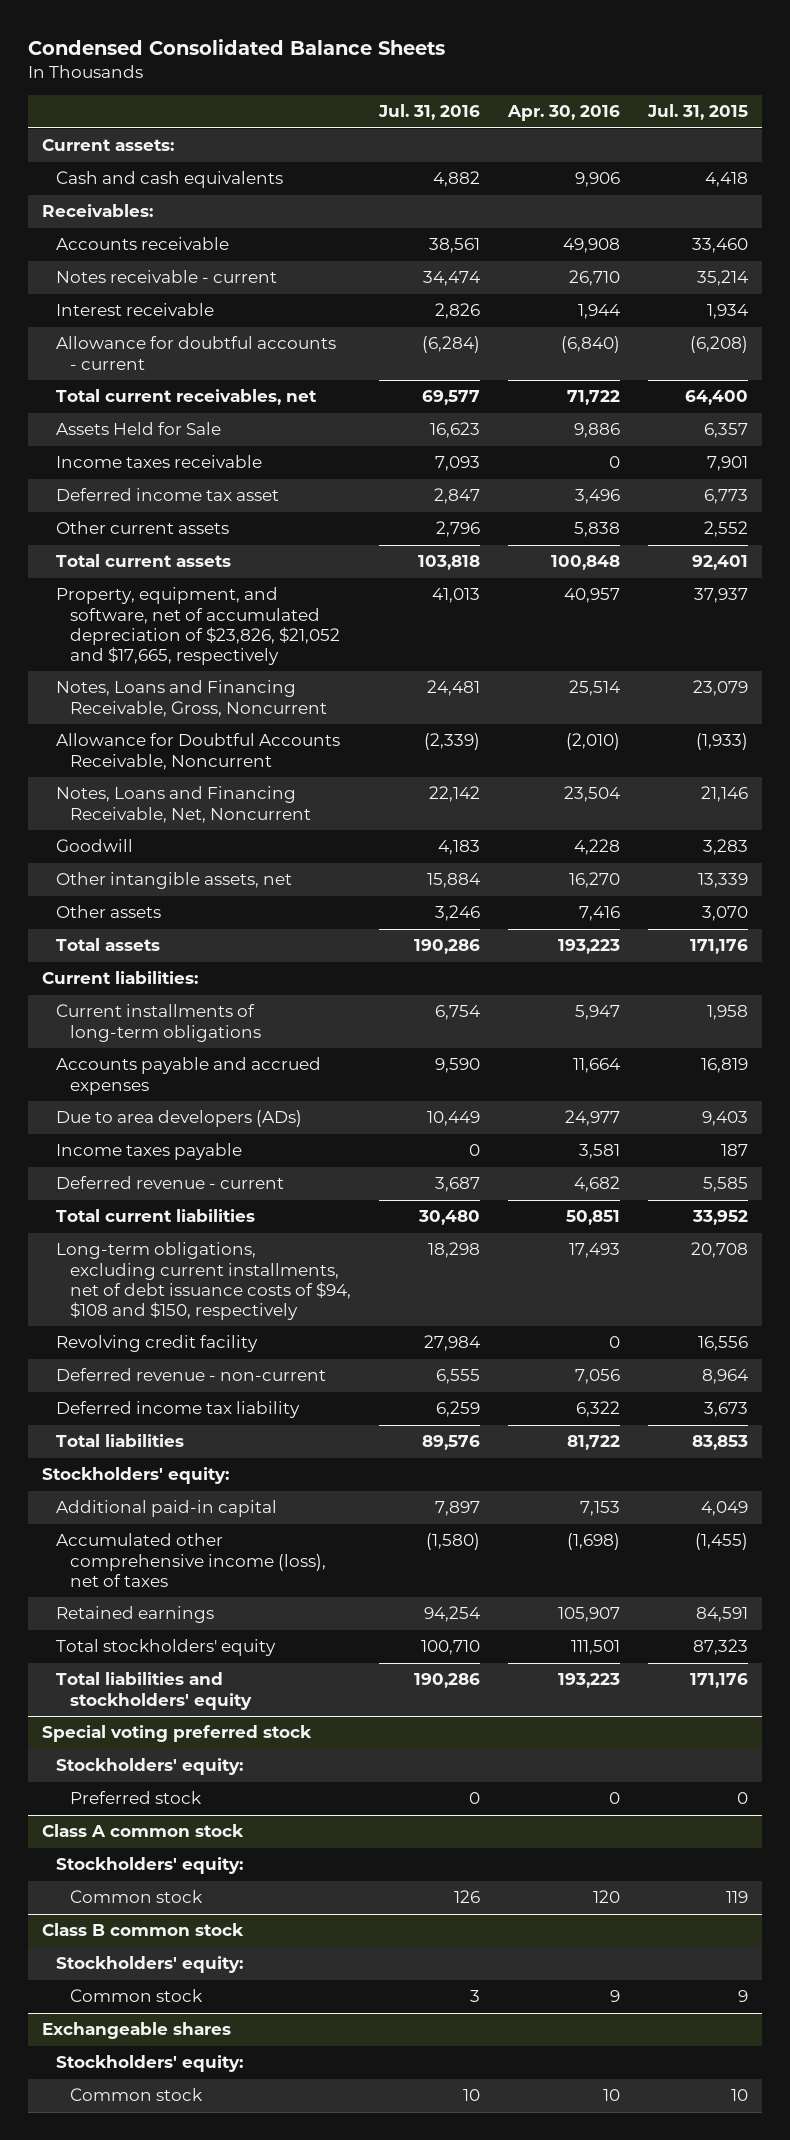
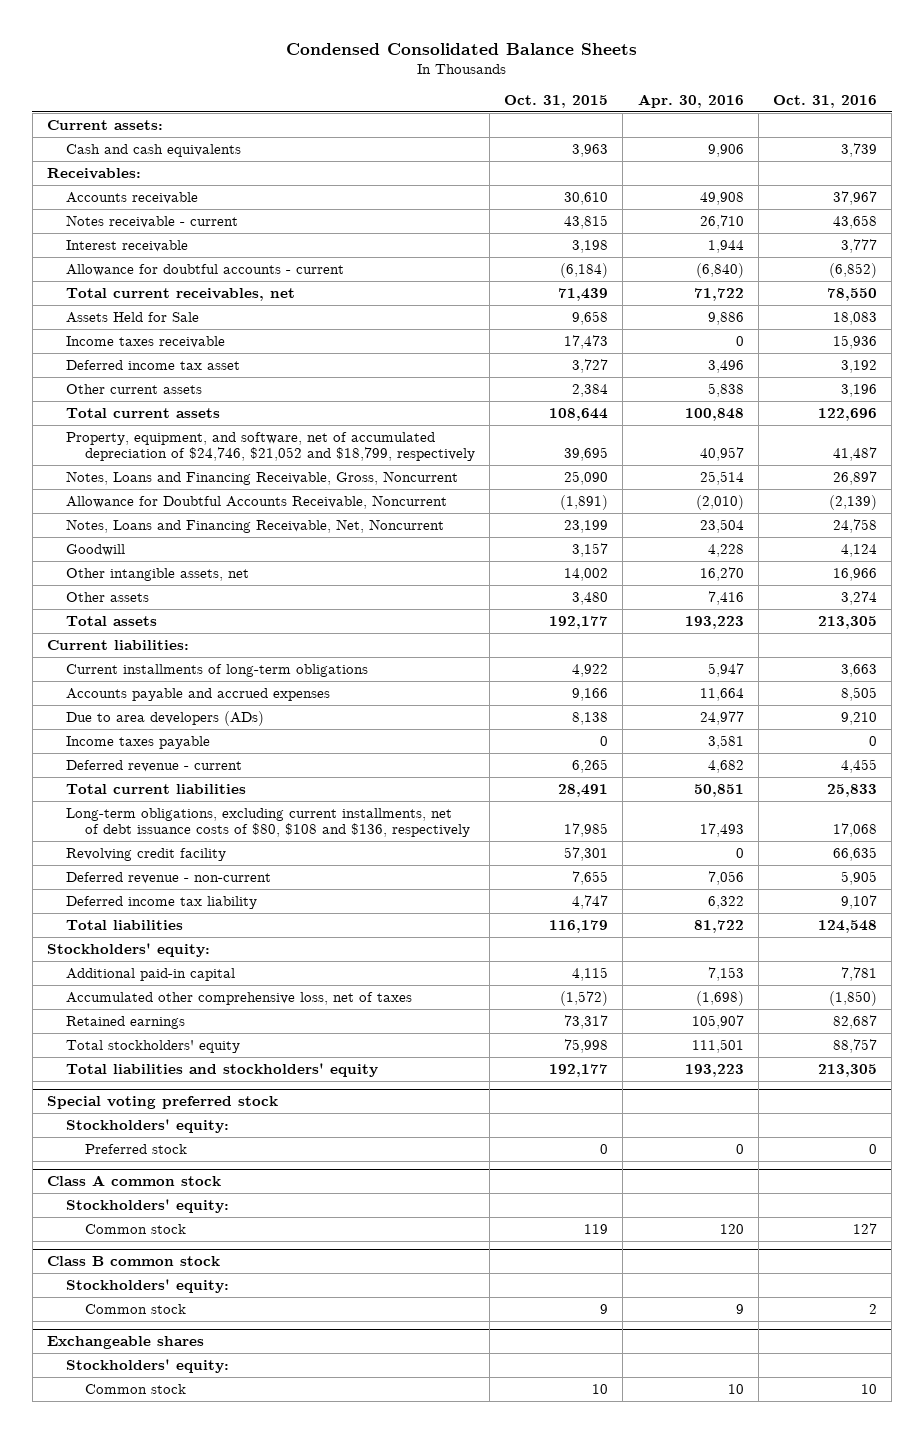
[377,104,480,121] Jul. 31, 2016 -> none
[647,104,749,121] Jul. 31, 2015 -> none
none -> [504,94,609,108] Oct. 31, 2015
none -> [772,94,877,108] Oct. 31, 2016
[55,587,340,666] Property, equipment, and software, net of accumulated depreciation of $23,826, $21,052 and $17,665, respectively -> [66,431,476,462] Property, equipment, and software, net of accumulated depreciation of $24,746, $21,052 and $18,799, respectively
[55,1242,351,1321] Long-term obligations, excluding current installments, net of debt issuance costs of $94, $108 and $150, respectively -> [66,807,471,838] Long-term obligations, excluding current installments, net of debt issuance costs of $80, $108 and $136, respectively
[55,1533,326,1587] Accumulated other comprehensive income (loss), net of taxes -> [66,991,413,1005] Accumulated other comprehensive loss, net of taxes

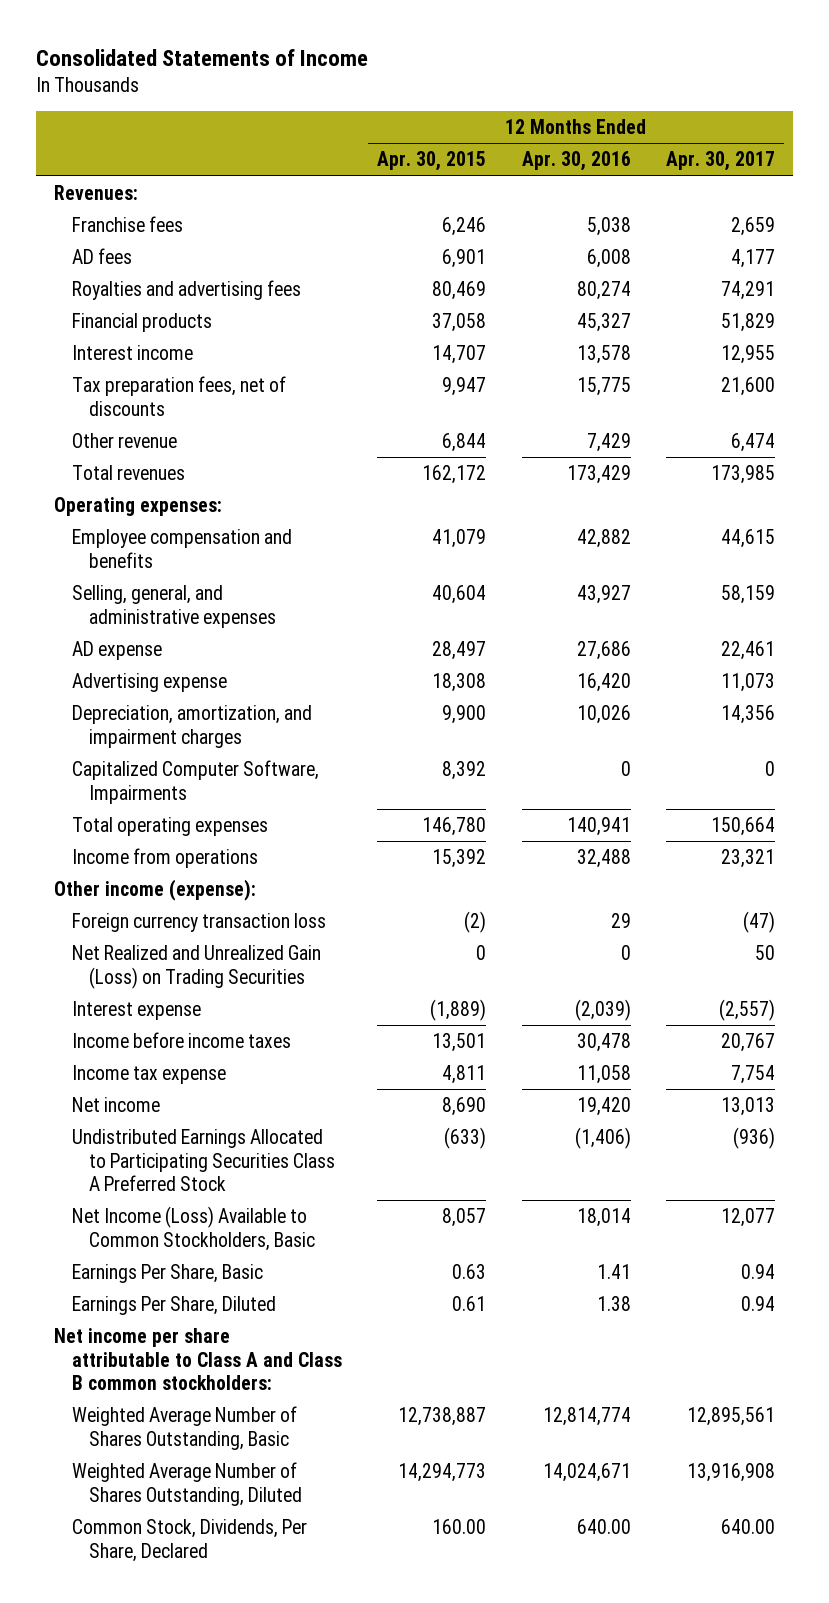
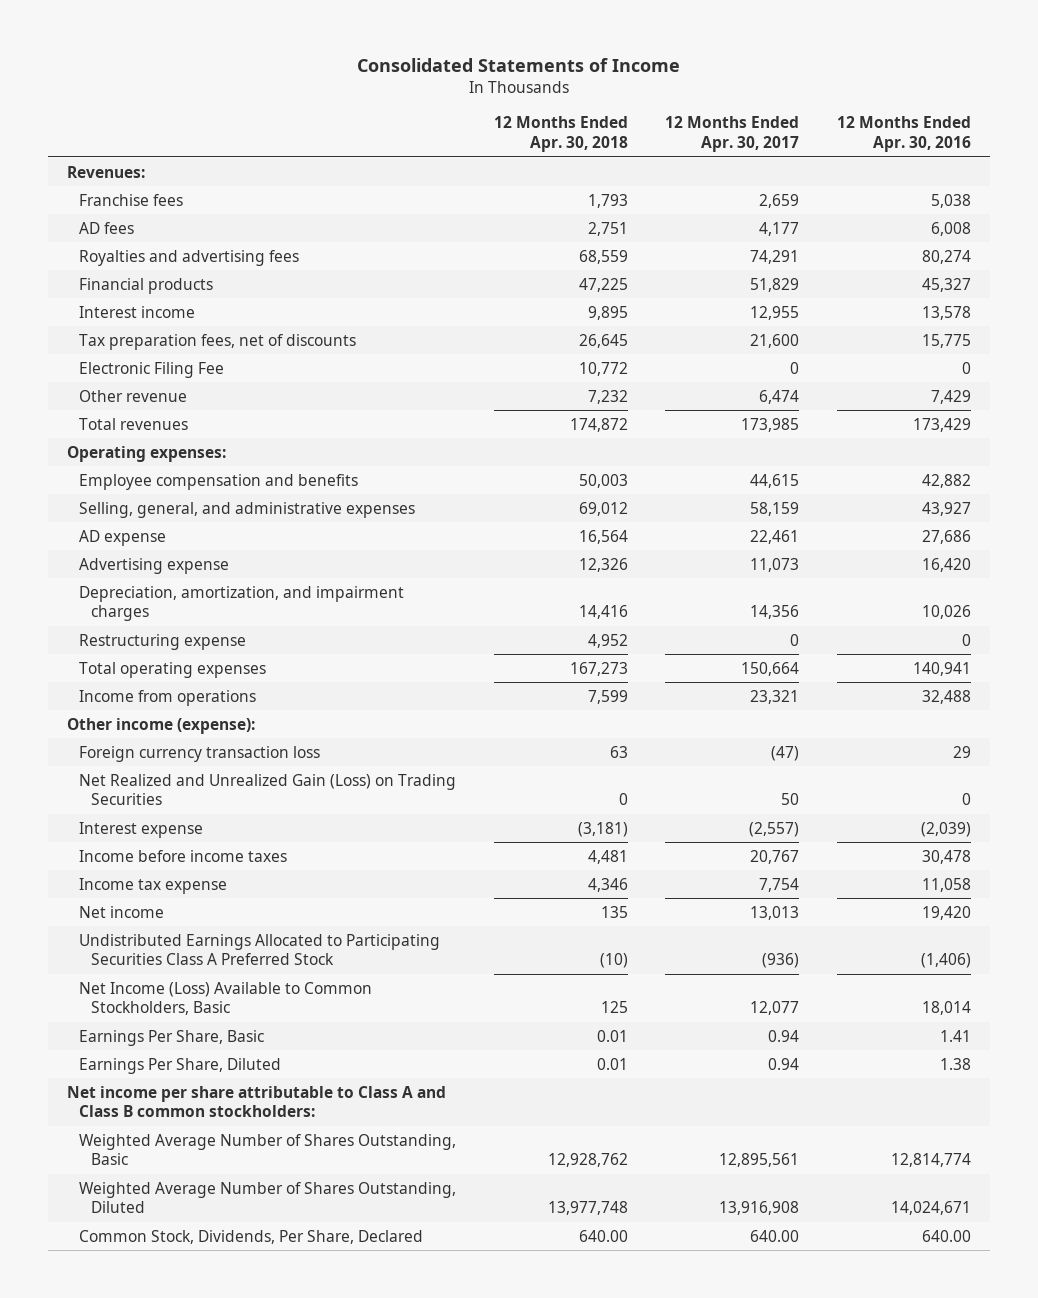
[377,151,487,172] Apr. 30, 2015 -> none
none -> [493,116,628,152] 12 Months Ended Apr. 30, 2018
none -> [78,361,224,378] Electronic Filing Fee
[71,759,319,804] Capitalized Computer Software, Impairments -> none
none -> [78,633,246,650] Restructuring expense

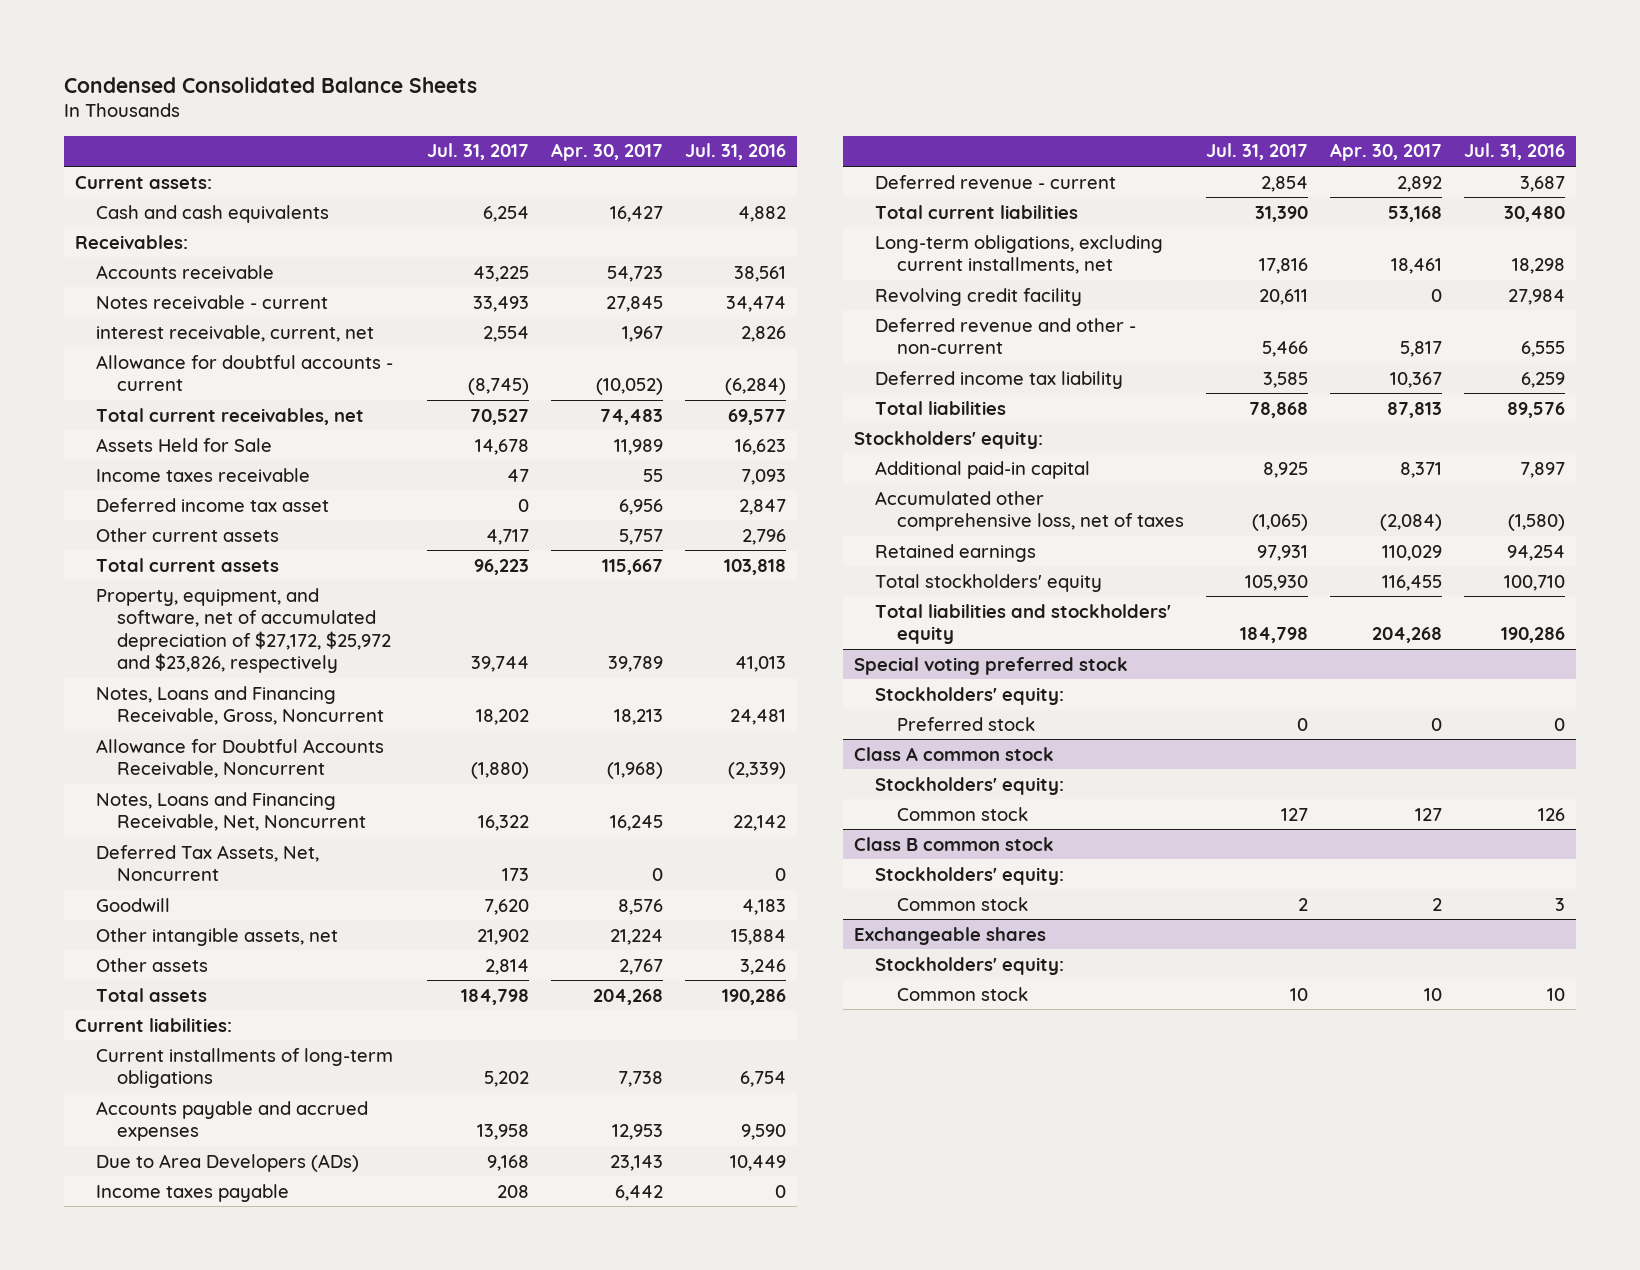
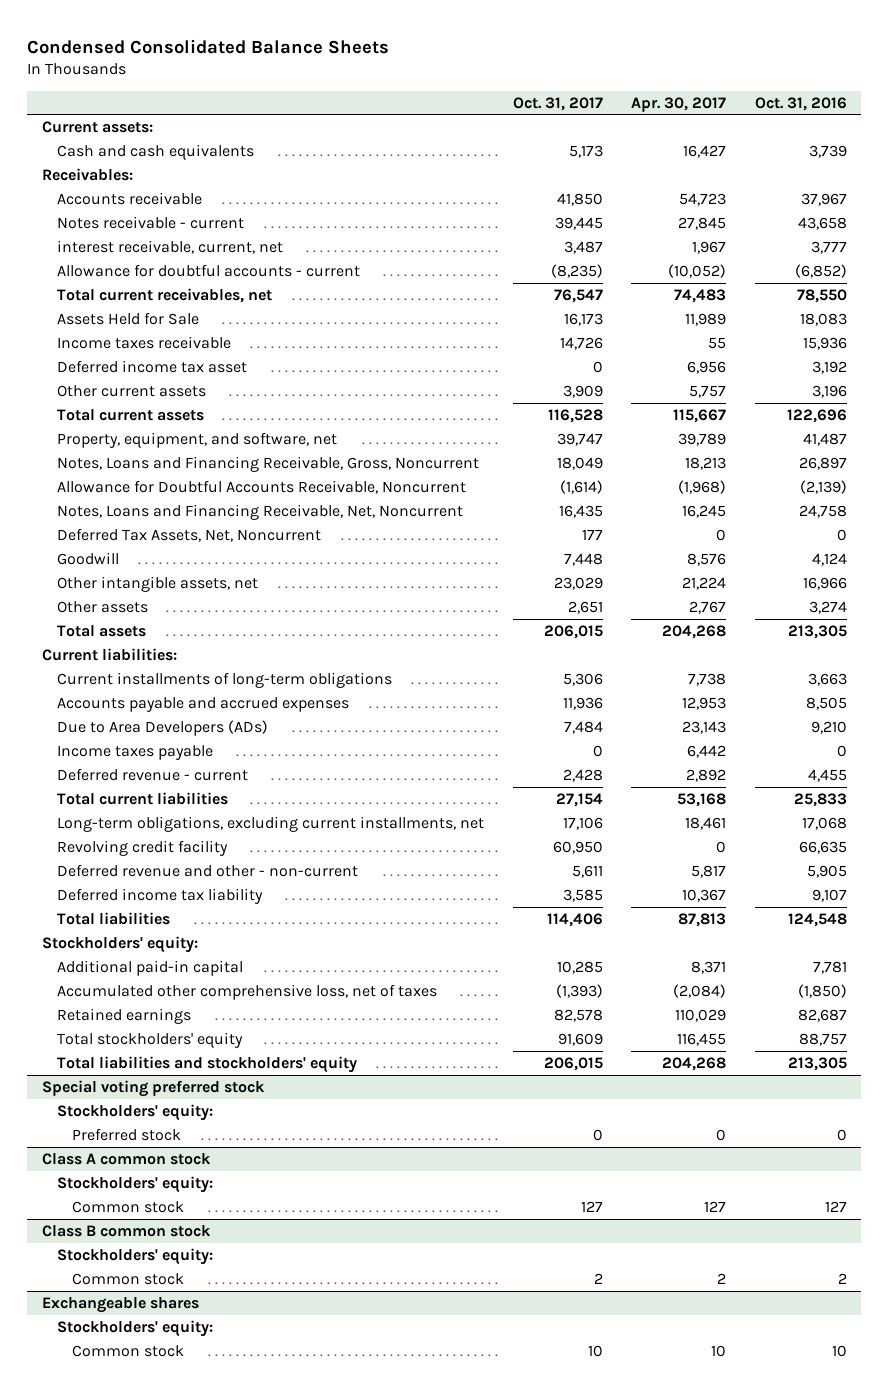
[426,143,529,161] Jul. 31, 2017 -> none
[685,143,787,161] Jul. 31, 2016 -> none
none -> [512,96,603,111] Oct. 31, 2017
none -> [754,96,847,111] Oct. 31, 2016
[96,587,392,674] Property, equipment, and software, net of accumulated depreciation of $27,172, $25,972 and $23,826, respectively -> [56,431,337,448] Property, equipment, and software, net

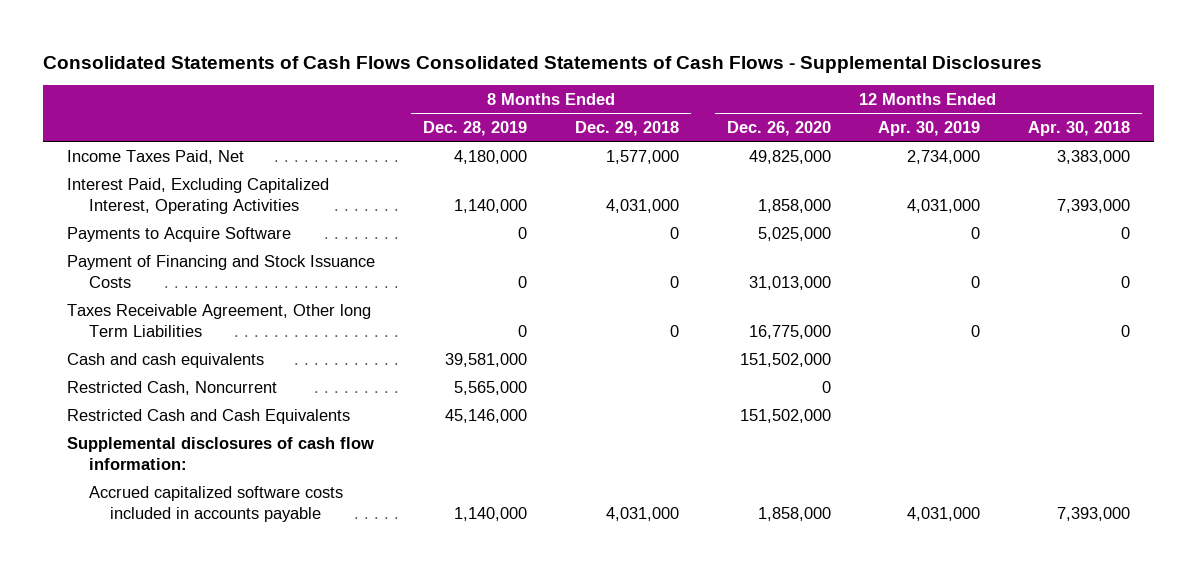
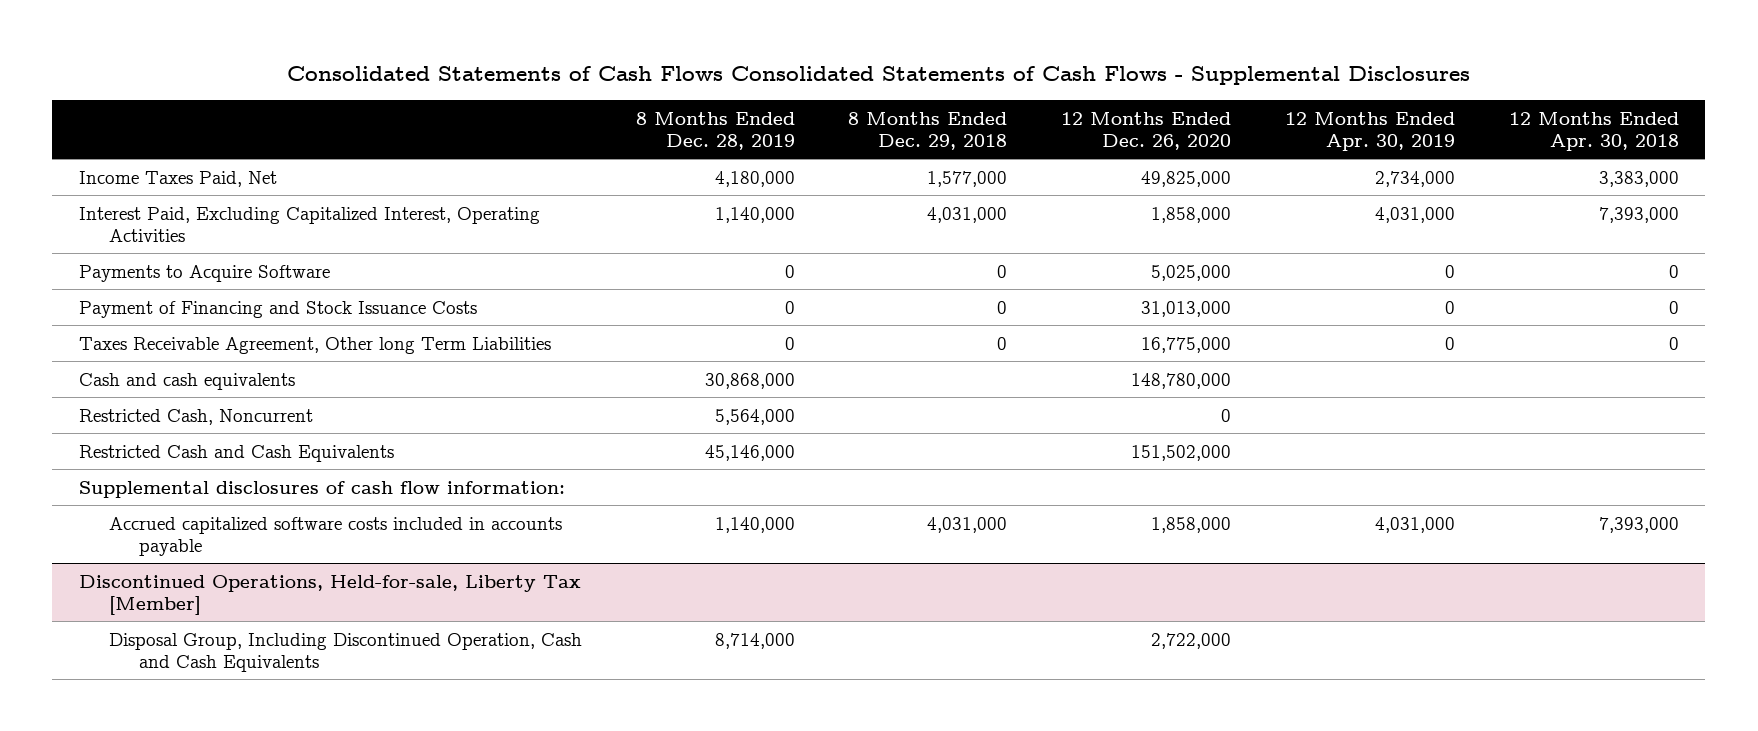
[445,352,528,367] 39,581,000 -> [704,372,795,389] 30,868,000
[739,352,831,367] 151,502,000 -> [1131,372,1232,389] 148,780,000
[454,380,528,395] 5,565,000 -> [714,408,795,425] 5,564,000
none -> [79,574,582,615] Discontinued Operations, Held-for-sale, Liberty Tax [Member]
none -> [108,632,582,672] Disposal Group, Including Discontinued Operation, Cash and Cash Equivalents

